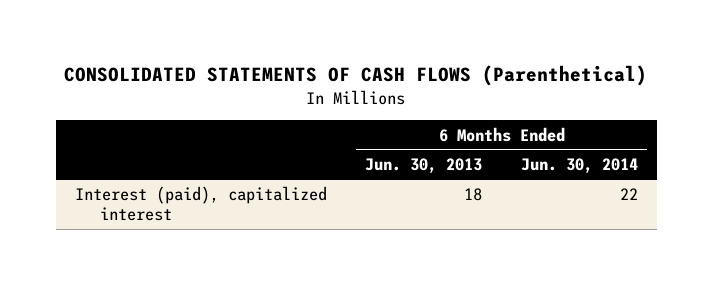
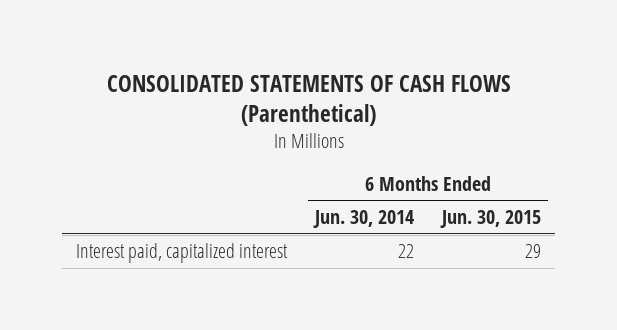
[365,158,483,175] Jun. 30, 2013 -> none
none -> [440,209,542,228] Jun. 30, 2015
[74,186,327,222] Interest (paid), capitalized interest -> [75,243,288,264] Interest paid, capitalized interest

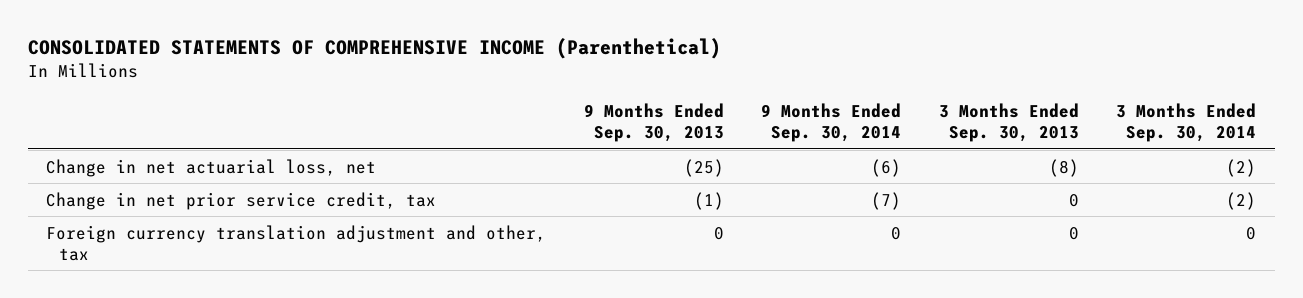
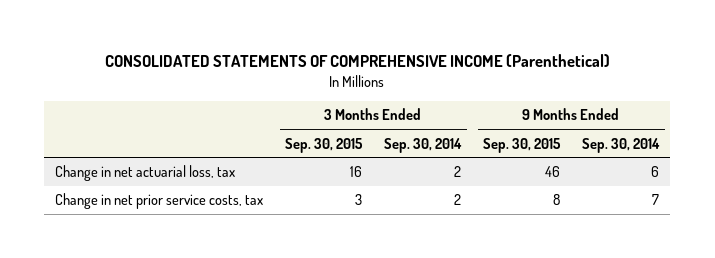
[583,103,724,143] 9 Months Ended Sep. 30, 2013 -> none
[938,103,1079,143] 3 Months Ended Sep. 30, 2013 -> none
none -> [285,137,364,153] Sep. 30, 2015
none -> [483,137,562,153] Sep. 30, 2015
[46,224,547,261] Foreign currency translation adjustment and other, tax -> none
[46,158,377,177] Change in net actuarial loss, net -> [55,165,236,182] Change in net actuarial loss, tax
[871,158,902,177] (6) -> [651,166,660,178] 6
[1226,158,1257,177] (2) -> [454,166,462,178] 2
[46,191,437,210] Change in net prior service credit, tax -> [55,193,264,210] Change in net prior service costs, tax
[871,191,902,210] (7) -> [652,194,660,206] 7
[1226,191,1257,210] (2) -> [454,194,462,206] 2

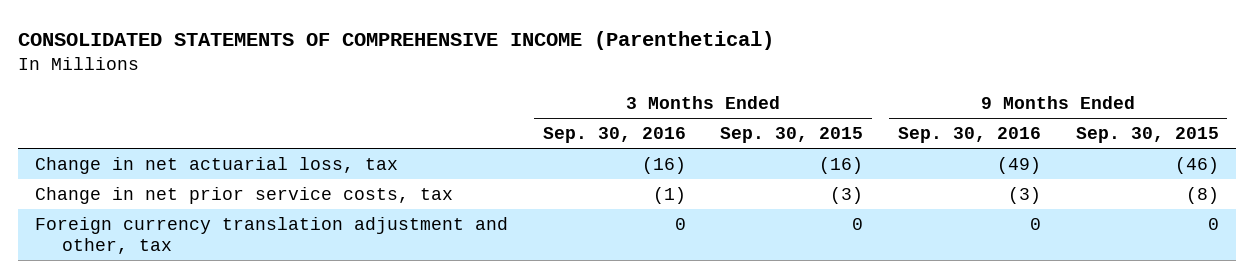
[384,137,463,153] Sep. 30, 2014 -> none
[582,137,661,153] Sep. 30, 2014 -> none
none -> [542,127,686,144] Sep. 30, 2016
none -> [898,127,1042,144] Sep. 30, 2016
[350,166,363,178] 16 -> [819,157,864,175] (16)
[545,166,561,178] 46 -> [1174,157,1219,175] (46)
[355,194,363,206] 3 -> [830,187,864,205] (3)
[553,194,561,206] 8 -> [1185,187,1219,205] (8)
none -> [34,217,508,254] Foreign currency translation adjustment and other, tax

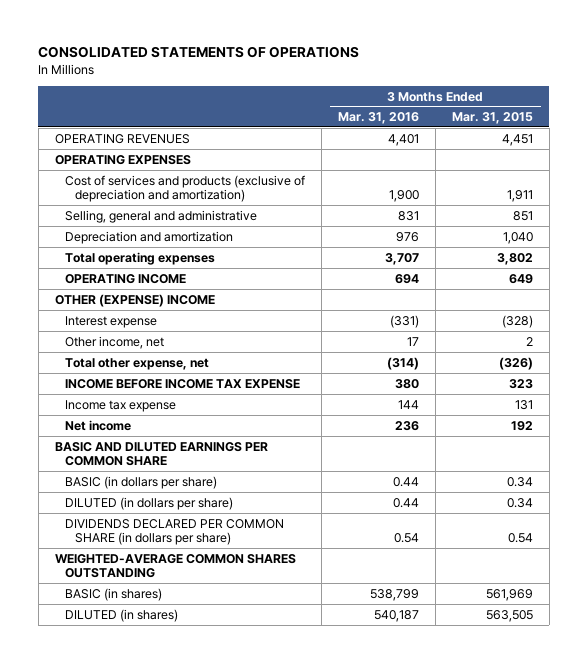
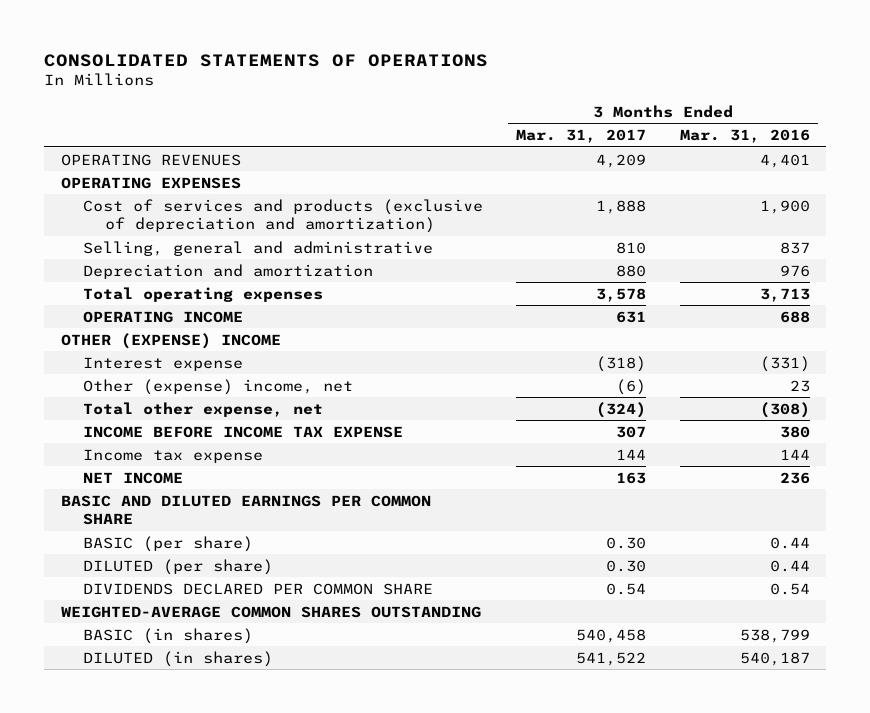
[451,112,533,125] Mar. 31, 2015 -> none
none -> [516,128,647,143] Mar. 31, 2017
[397,210,419,221] 831 -> [779,241,810,254] 837
[384,252,419,265] 3,707 -> [759,287,810,302] 3,713
[394,273,419,284] 694 -> [779,310,810,323] 688
[64,335,164,349] Other income, net -> [82,378,353,395] Other (expense) income, net
[406,336,419,346] 17 -> [789,379,810,392] 23
[386,356,419,370] (314) -> [759,401,810,418] (308)
[64,419,131,431] Net income -> [82,471,183,484] NET INCOME
[64,475,217,489] BASIC (in dollars per share) -> [82,535,253,552] BASIC (per share)
[64,496,233,510] DILUTED (in dollars per share) -> [82,558,273,575] DILUTED (per share)
[64,518,284,546] DIVIDENDS DECLARED PER COMMON SHARE (in dollars per share) -> [82,582,433,595] DIVIDENDS DECLARED PER COMMON SHARE

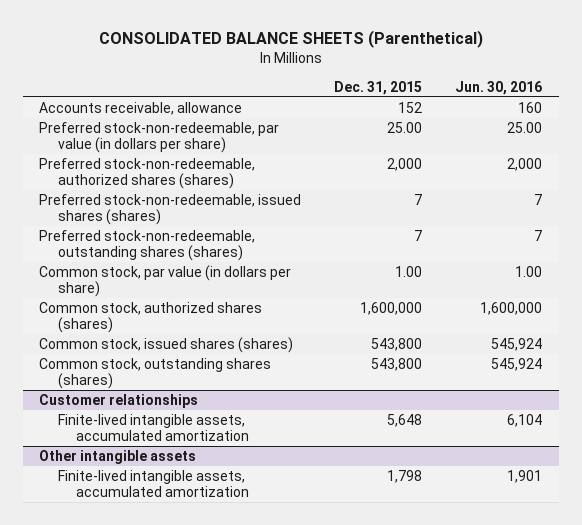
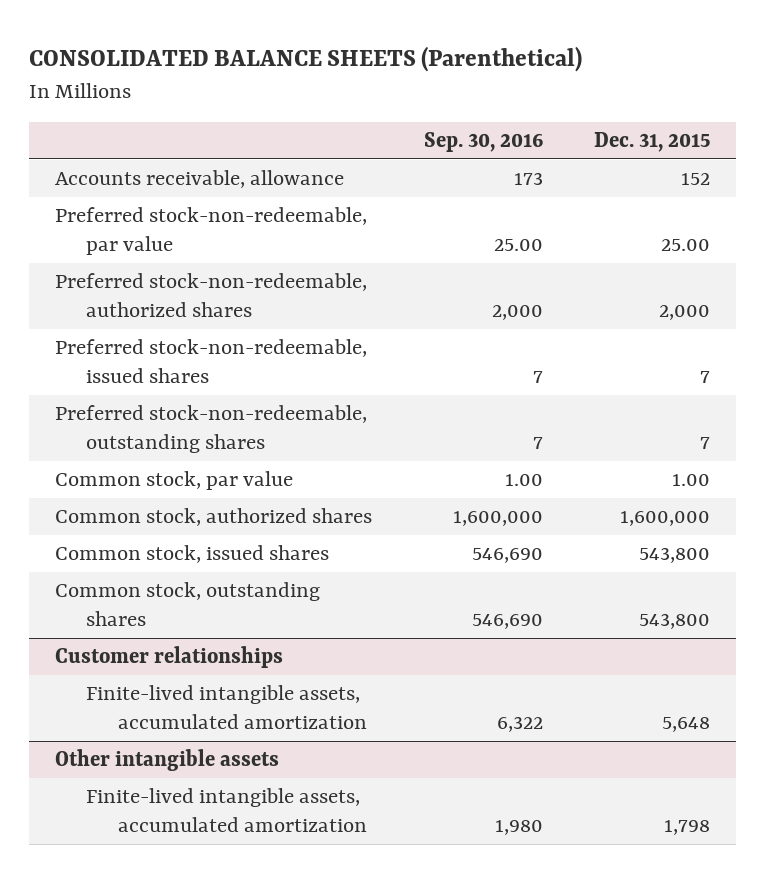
[455,80,543,95] Jun. 30, 2016 -> none
none -> [423,131,543,152] Sep. 30, 2016
[39,121,280,153] Preferred stock-non-redeemable, par value (in dollars per share) -> [55,207,368,256] Preferred stock-non-redeemable, par value
[39,157,256,189] Preferred stock-non-redeemable, authorized shares (shares) -> [55,273,368,318] Preferred stock-non-redeemable, authorized shares
[39,193,302,225] Preferred stock-non-redeemable, issued shares (shares) -> [55,339,368,384] Preferred stock-non-redeemable, issued shares
[39,229,256,261] Preferred stock-non-redeemable, outstanding shares (shares) -> [55,405,368,454] Preferred stock-non-redeemable, outstanding shares
[39,264,292,297] Common stock, par value (in dollars per share) -> [55,471,294,491] Common stock, par value
[39,301,263,333] Common stock, authorized shares (shares) -> [55,508,373,527] Common stock, authorized shares
[39,336,294,353] Common stock, issued shares (shares) -> [55,545,330,564] Common stock, issued shares
[39,357,272,389] Common stock, outstanding shares (shares) -> [55,582,321,627] Common stock, outstanding shares

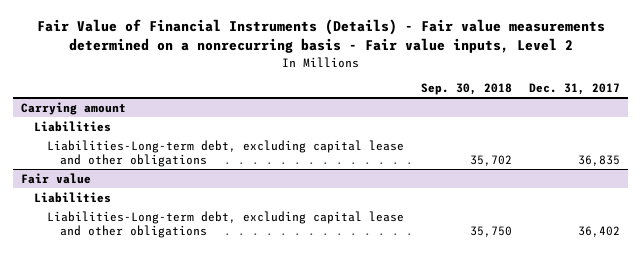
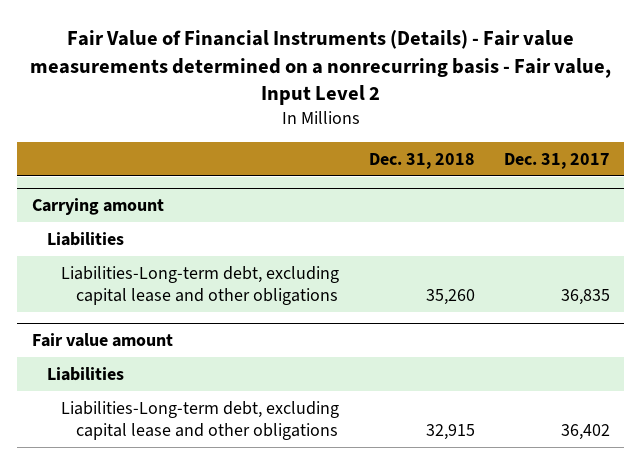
[36,19,605,54] Fair Value of Financial Instruments (Details) - Fair value measurements determined on a nonrecurring basis - Fair value inputs, Level 2 -> [29,30,611,106] Fair Value of Financial Instruments (Details) - Fair value measurements determined on a nonrecurring basis - Fair value, Input Level 2
[421,83,513,96] Sep. 30, 2018 -> none
none -> [368,152,475,169] Dec. 31, 2018
[21,172,92,184] Fair value -> [32,332,174,347] Fair value amount

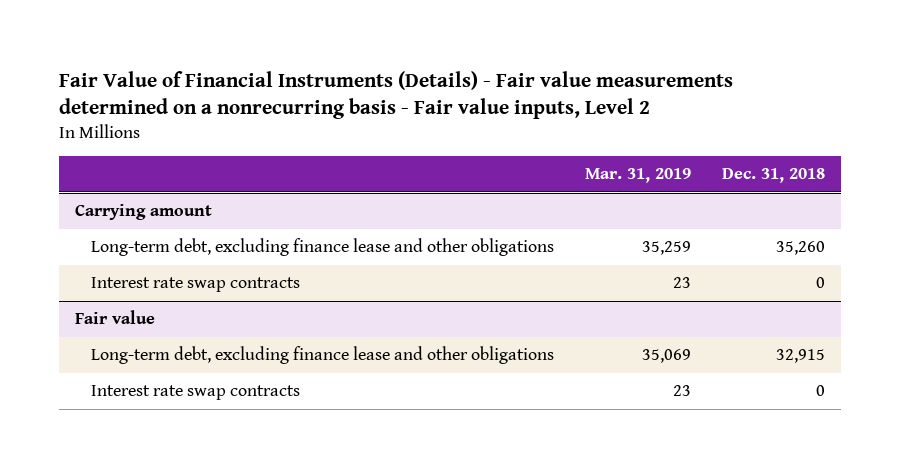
[29,30,611,106] Fair Value of Financial Instruments (Details) - Fair value measurements determined on a nonrecurring basis - Fair value, Input Level 2 -> [59,70,734,120] Fair Value of Financial Instruments (Details) - Fair value measurements determined on a nonrecurring basis - Fair value inputs, Level 2
[503,152,610,169] Dec. 31, 2017 -> none
none -> [585,168,692,184] Mar. 31, 2019
[46,231,124,246] Liabilities -> none
[46,366,124,381] Liabilities -> none
[61,265,340,306] Liabilities-Long-term debt, excluding capital lease and other obligations -> [90,238,554,257] Long-term debt, excluding finance lease and other obligations
none -> [90,277,300,293] Interest rate swap contracts
[32,332,174,347] Fair value amount -> [75,310,156,325] Fair value
[61,400,340,441] Liabilities-Long-term debt, excluding capital lease and other obligations -> [90,346,554,365] Long-term debt, excluding finance lease and other obligations
none -> [90,385,300,401] Interest rate swap contracts

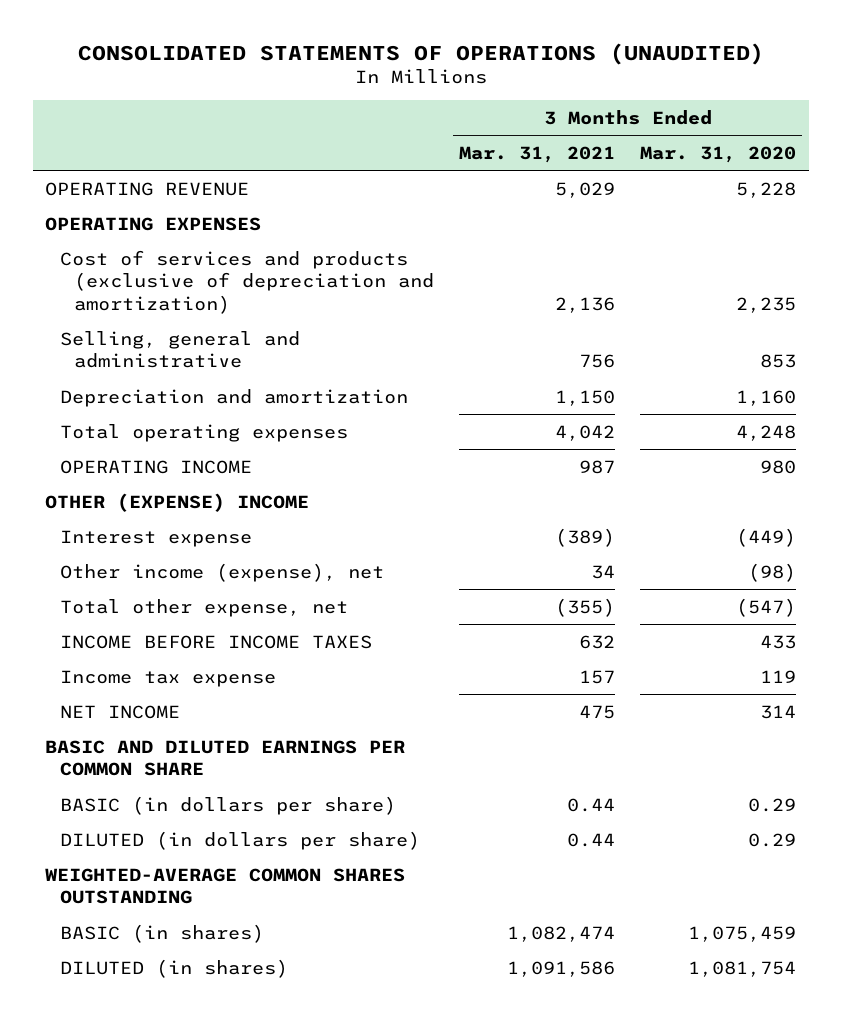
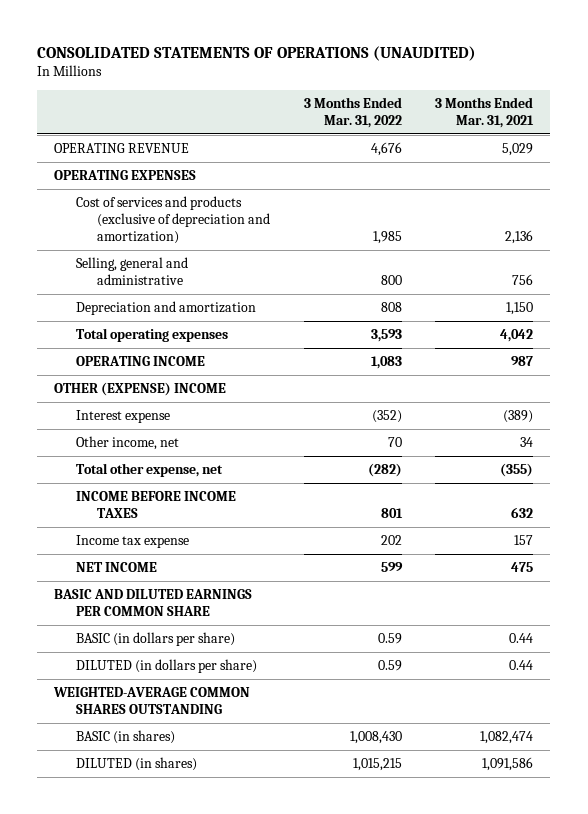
[640,146,797,164] Mar. 31, 2020 -> none
none -> [303,96,402,128] 3 Months Ended Mar. 31, 2022
[59,562,384,582] Other income (expense), net -> [75,436,179,451] Other income, net

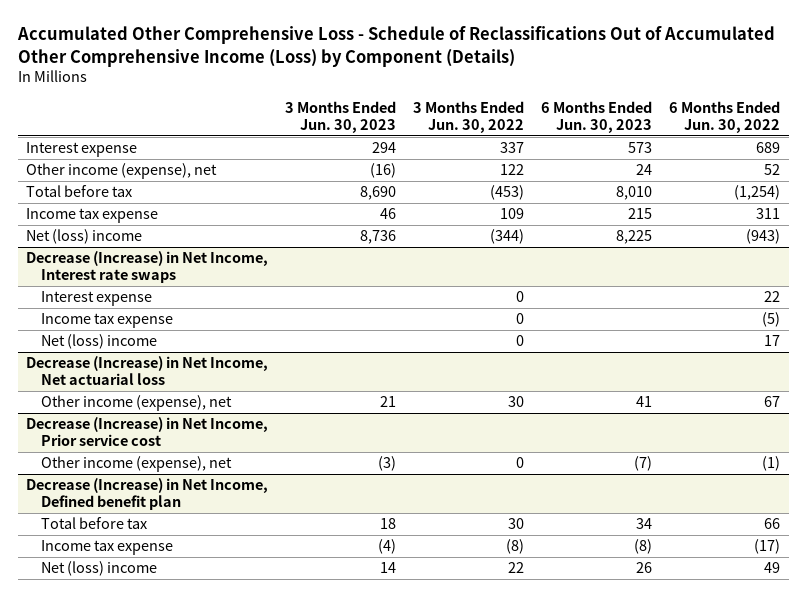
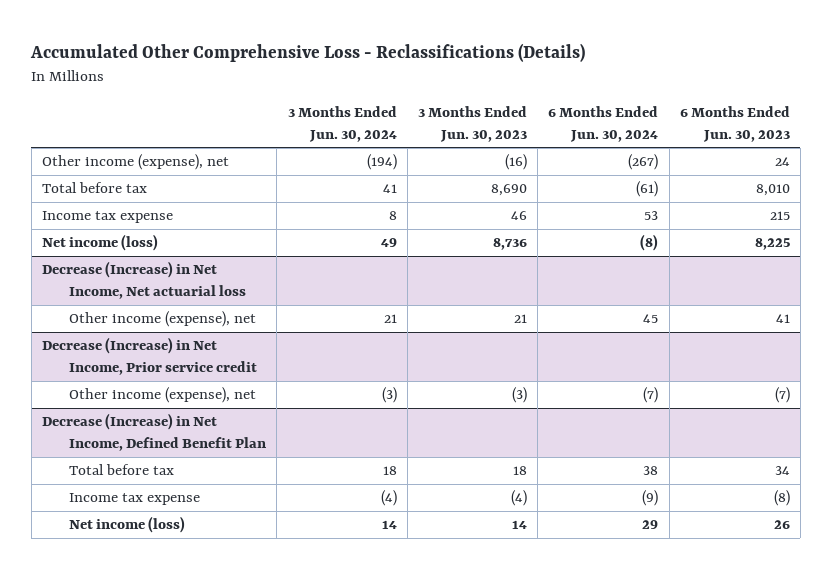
[16,26,775,67] Accumulated Other Comprehensive Loss - Schedule of Reclassifications Out of Accumulated Other Comprehensive Income (Loss) by Component (Details) -> [30,42,586,62] Accumulated Other Comprehensive Loss - Reclassifications (Details)
[413,101,525,134] 3 Months Ended Jun. 30, 2022 -> none
[669,101,781,134] 6 Months Ended Jun. 30, 2022 -> none
none -> [287,105,397,142] 3 Months Ended Jun. 30, 2024
none -> [548,105,659,142] 6 Months Ended Jun. 30, 2024
[26,142,138,158] Interest expense -> none
[26,251,269,284] Decrease (Increase) in Net Income, Interest rate swaps -> none
[40,291,152,307] Interest expense -> none
[40,313,173,329] Income tax expense -> none
[40,334,157,350] Net (loss) income -> none
[26,229,143,245] Net (loss) income -> [41,234,158,252] Net income (loss)
[26,417,269,447] Decrease (Increase) in Net Income, Prior service cost -> [41,337,258,376] Decrease (Increase) in Net Income, Prior service credit
[26,478,269,511] Decrease (Increase) in Net Income, Defined benefit plan -> [41,413,267,452] Decrease (Increase) in Net Income, Defined Benefit Plan
[40,561,157,577] Net (loss) income -> [69,516,186,534] Net income (loss)

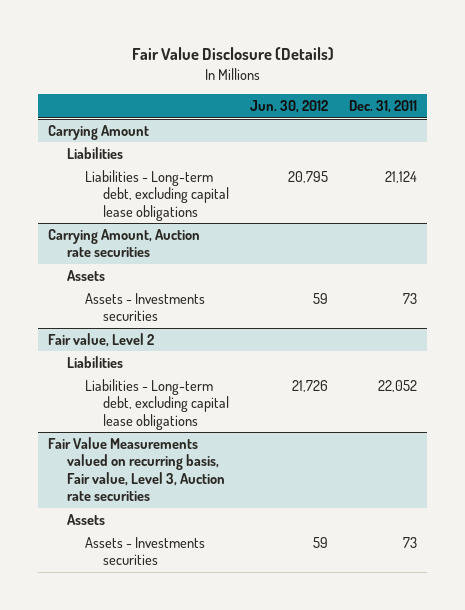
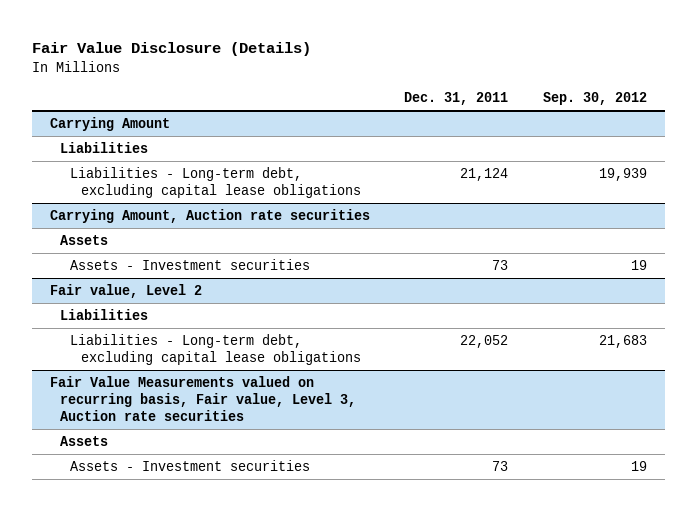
[250,100,329,114] Jun. 30, 2012 -> none
none -> [543,92,648,106] Sep. 30, 2012
[85,292,206,322] Assets - Investments securities -> [70,259,311,271] Assets - Investment securities
[85,536,206,566] Assets - Investments securities -> [70,460,311,472] Assets - Investment securities

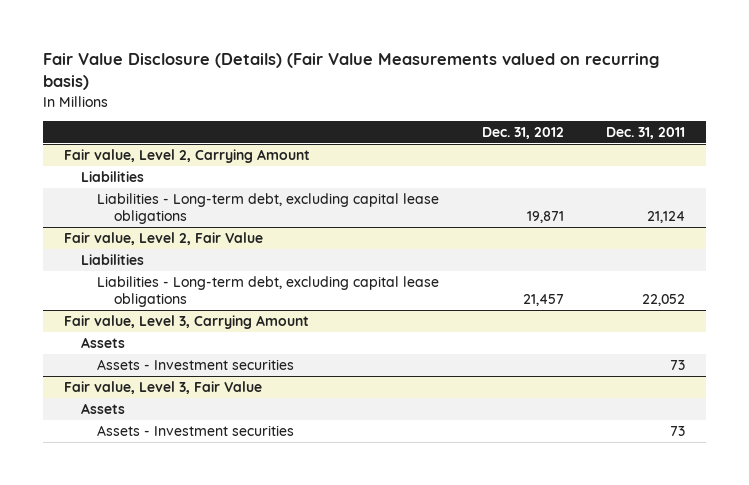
[32,42,312,57] Fair Value Disclosure (Details) -> [43,53,660,91] Fair Value Disclosure (Details) (Fair Value Measurements valued on recurring basis)
[543,92,648,106] Sep. 30, 2012 -> none
none -> [481,126,564,139] Dec. 31, 2012
[49,117,170,132] Carrying Amount -> none
none -> [64,148,311,163] Fair value, Level 2, Carrying Amount
[49,209,370,224] Carrying Amount, Auction rate securities -> none
[60,235,109,246] Assets -> none
[70,259,311,271] Assets - Investment securities -> none
[49,284,202,299] Fair value, Level 2 -> [64,231,264,245] Fair value, Level 2, Fair Value
[49,376,357,421] Fair Value Measurements valued on recurring basis, Fair value, Level 3, Auction rate securities -> none
none -> [64,314,310,329] Fair value, Level 3, Carrying Amount
none -> [64,380,263,394] Fair value, Level 3, Fair Value
none -> [80,402,125,414] Assets
none -> [97,424,295,436] Assets - Investment securities

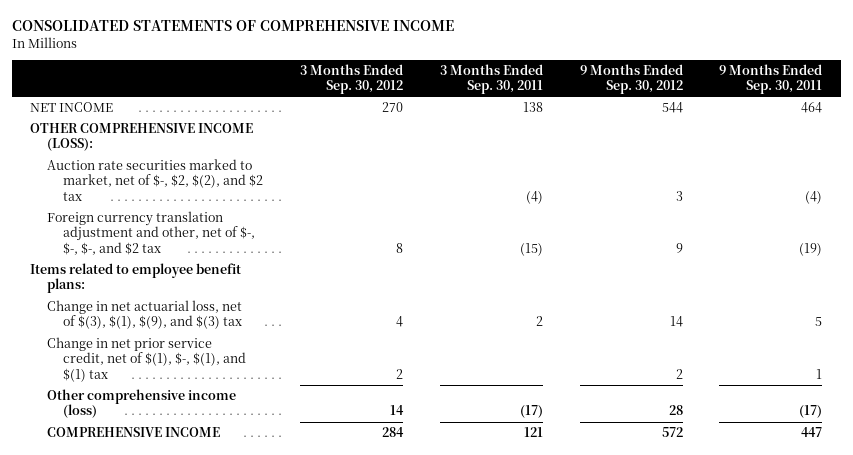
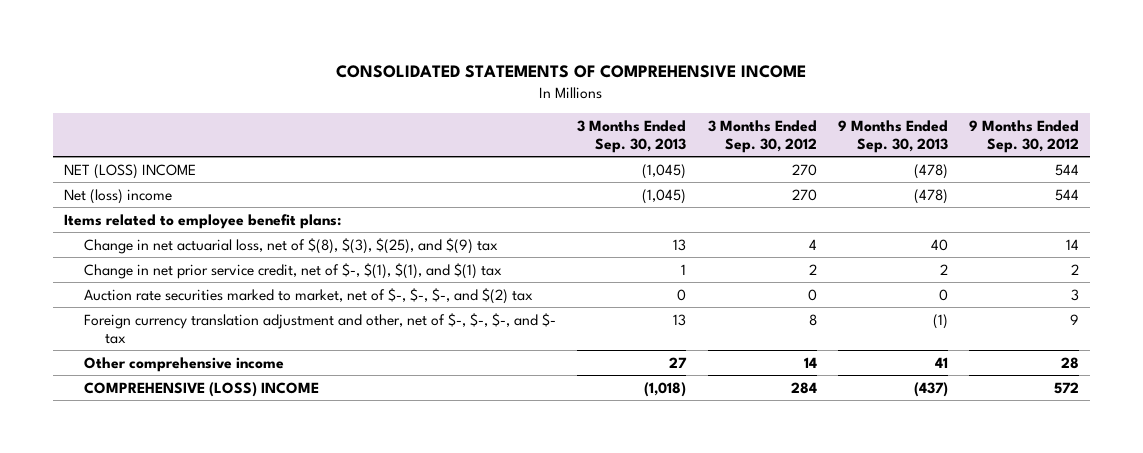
[439,64,543,95] 3 Months Ended Sep. 30, 2011 -> none
[719,64,823,95] 9 Months Ended Sep. 30, 2011 -> none
none -> [577,119,687,153] 3 Months Ended Sep. 30, 2013
none -> [837,119,948,153] 9 Months Ended Sep. 30, 2013
[30,123,254,152] OTHER COMPREHENSIVE INCOME (LOSS): -> none
[46,159,264,201] Auction rate securities marked to market, net of $-, $2, $(2), and $2 tax -> none
[46,211,256,255] Foreign currency translation adjustment and other, net of $-, $-, $-, and $2 tax -> none
none -> [63,163,196,179] NET (LOSS) INCOME
[30,102,114,113] NET INCOME -> [63,188,172,204] Net (loss) income
[46,300,243,330] Change in net actuarial loss, net of $(3), $(1), $(9), and $(3) tax -> [84,237,499,254] Change in net actuarial loss, net of $(8), $(3), $(25), and $(9) tax
[46,337,247,382] Change in net prior service credit, net of $(1), $-, $(1), and $(1) tax -> [84,262,503,279] Change in net prior service credit, net of $-, $(1), $(1), and $(1) tax
none -> [84,287,534,304] Auction rate securities marked to market, net of $-, $-, $-, and $(2) tax
none -> [84,312,557,344] Foreign currency translation adjustment and other, net of $-, $-, $-, and $- tax
[46,389,236,419] Other comprehensive income (loss) -> [84,356,285,372] Other comprehensive income
[46,427,220,438] COMPREHENSIVE INCOME -> [84,381,320,397] COMPREHENSIVE (LOSS) INCOME

